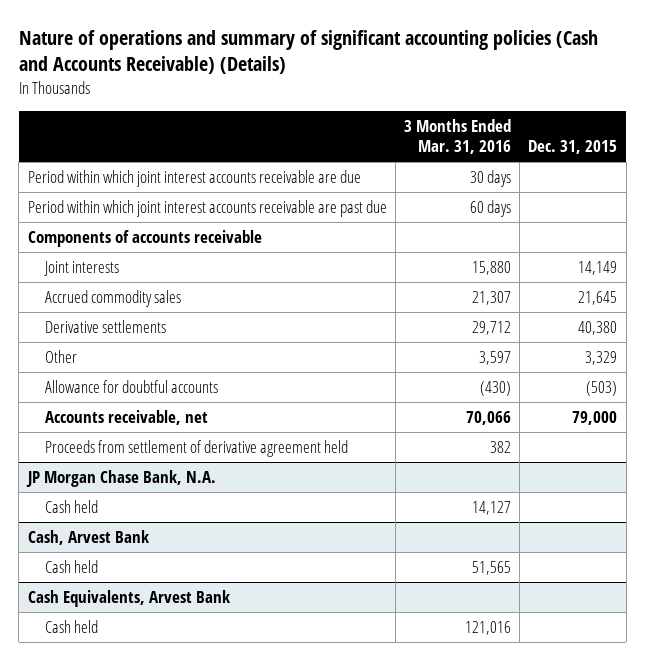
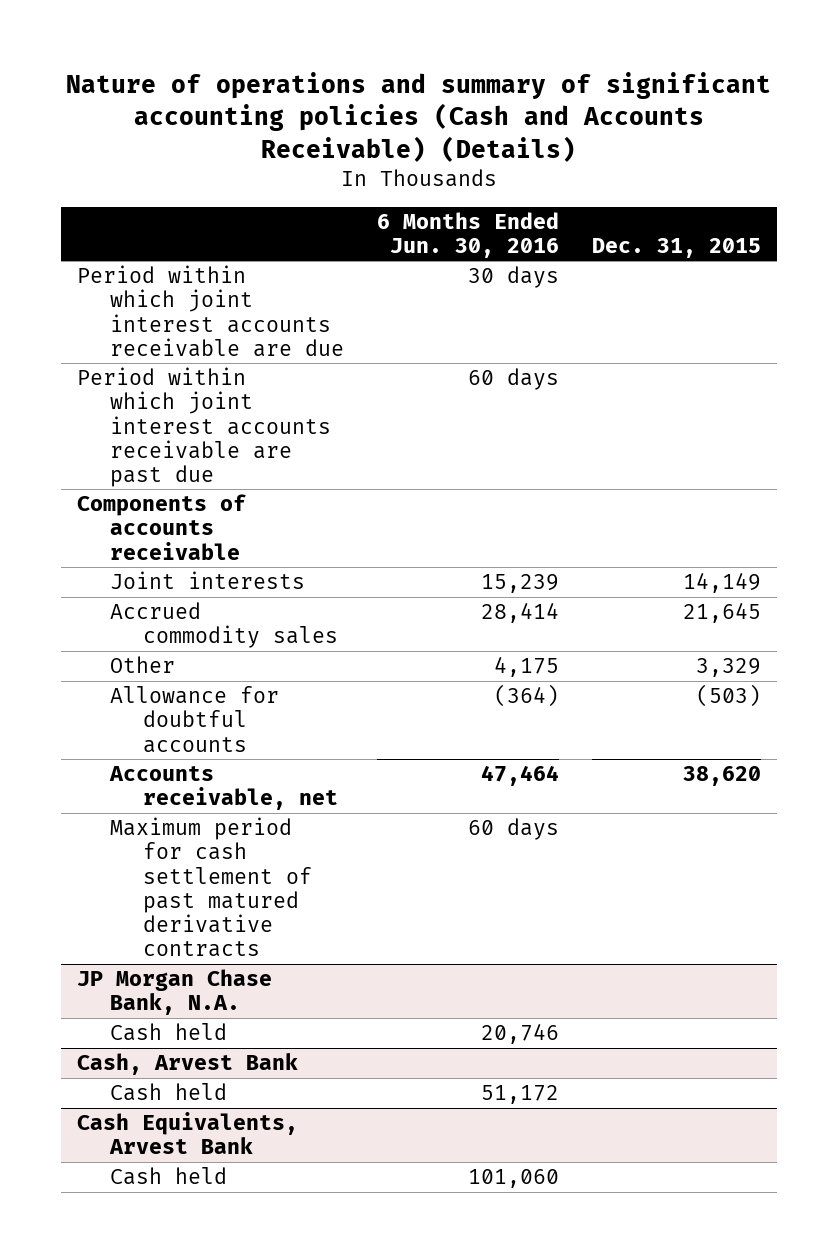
[403,119,511,155] 3 Months Ended Mar. 31, 2016 -> none
none -> [376,211,559,258] 6 Months Ended Jun. 30, 2016
[44,320,166,334] Derivative settlements -> none
[44,440,348,458] Proceeds from settlement of derivative agreement held -> none
[572,411,618,426] 79,000 -> [682,766,761,787] 38,620
none -> [109,817,312,958] Maximum period for cash settlement of past matured derivative contracts

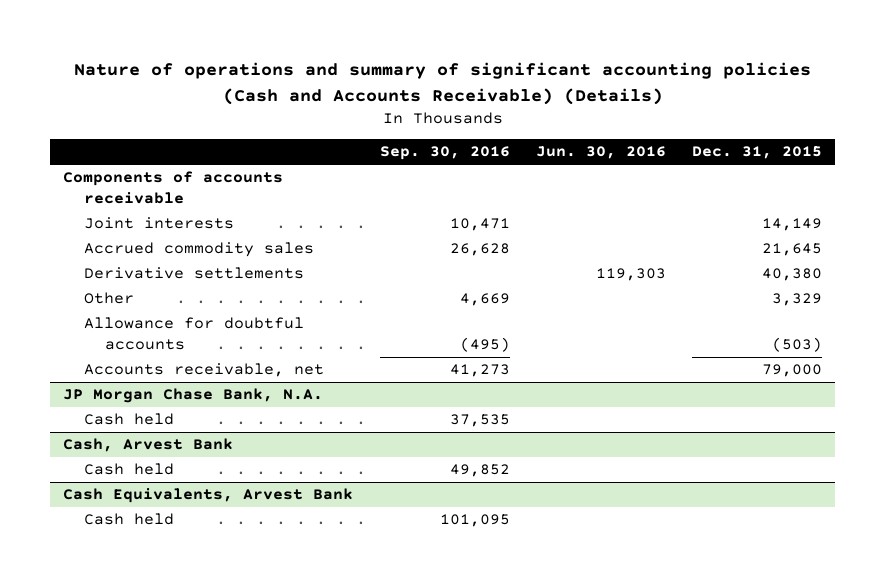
[376,211,559,258] 6 Months Ended Jun. 30, 2016 -> none
none -> [379,146,510,161] Sep. 30, 2016
none -> [535,146,666,160] Jun. 30, 2016
[77,265,344,357] Period within which joint interest accounts receivable are due -> none
[77,367,331,487] Period within which joint interest accounts receivable are past due -> none
none -> [84,267,305,280] Derivative settlements
[109,817,312,958] Maximum period for cash settlement of past matured derivative contracts -> none
[682,766,761,787] 38,620 -> [762,364,823,378] 79,000

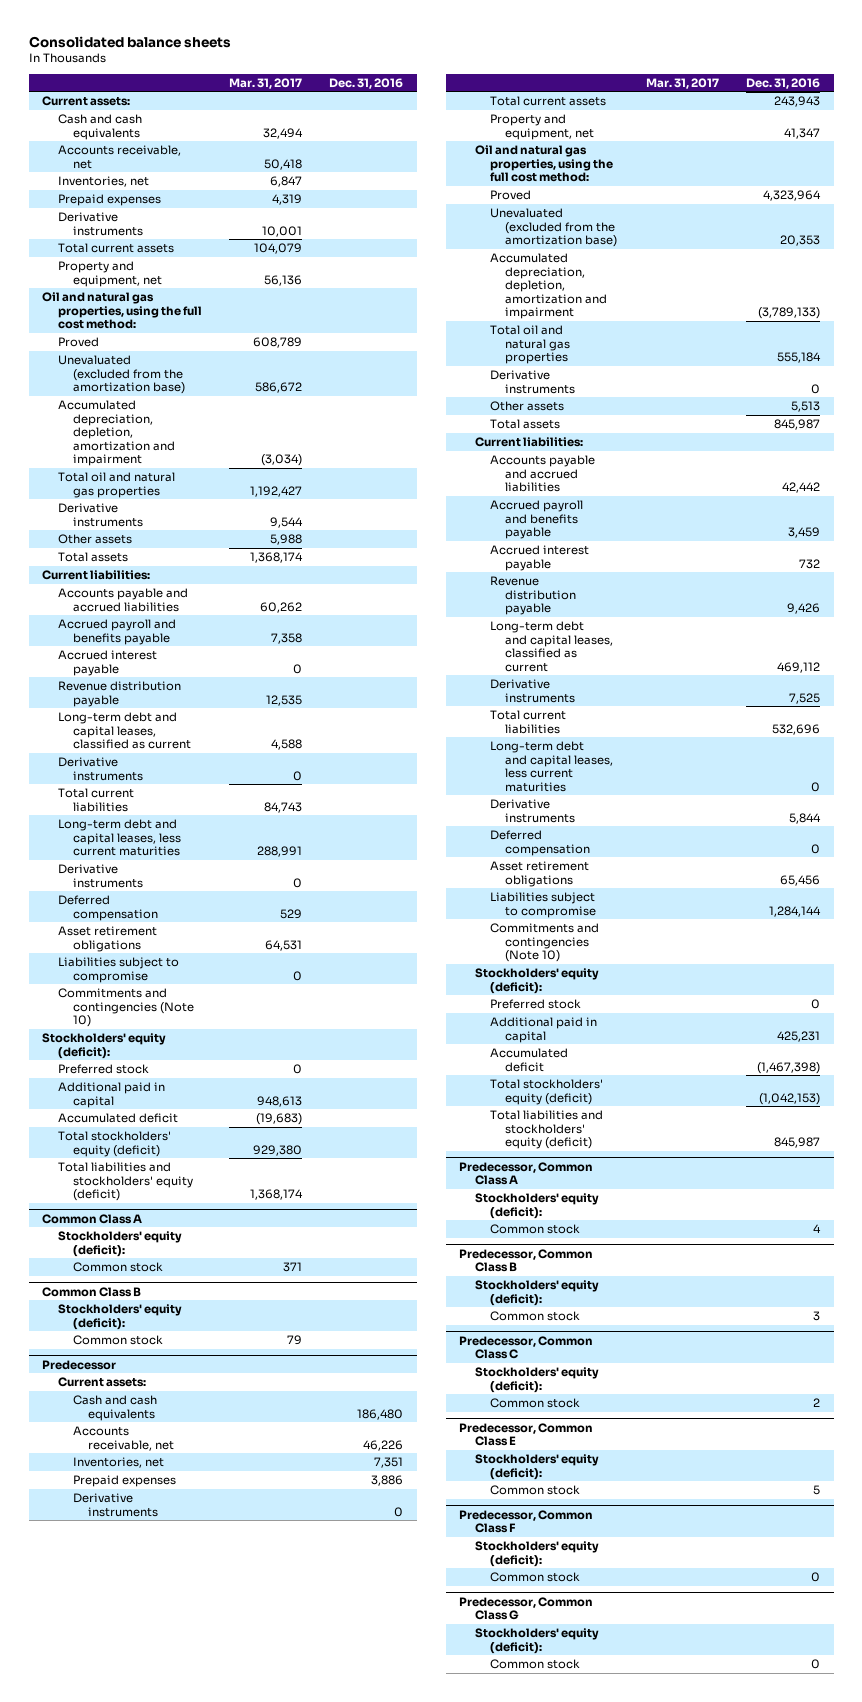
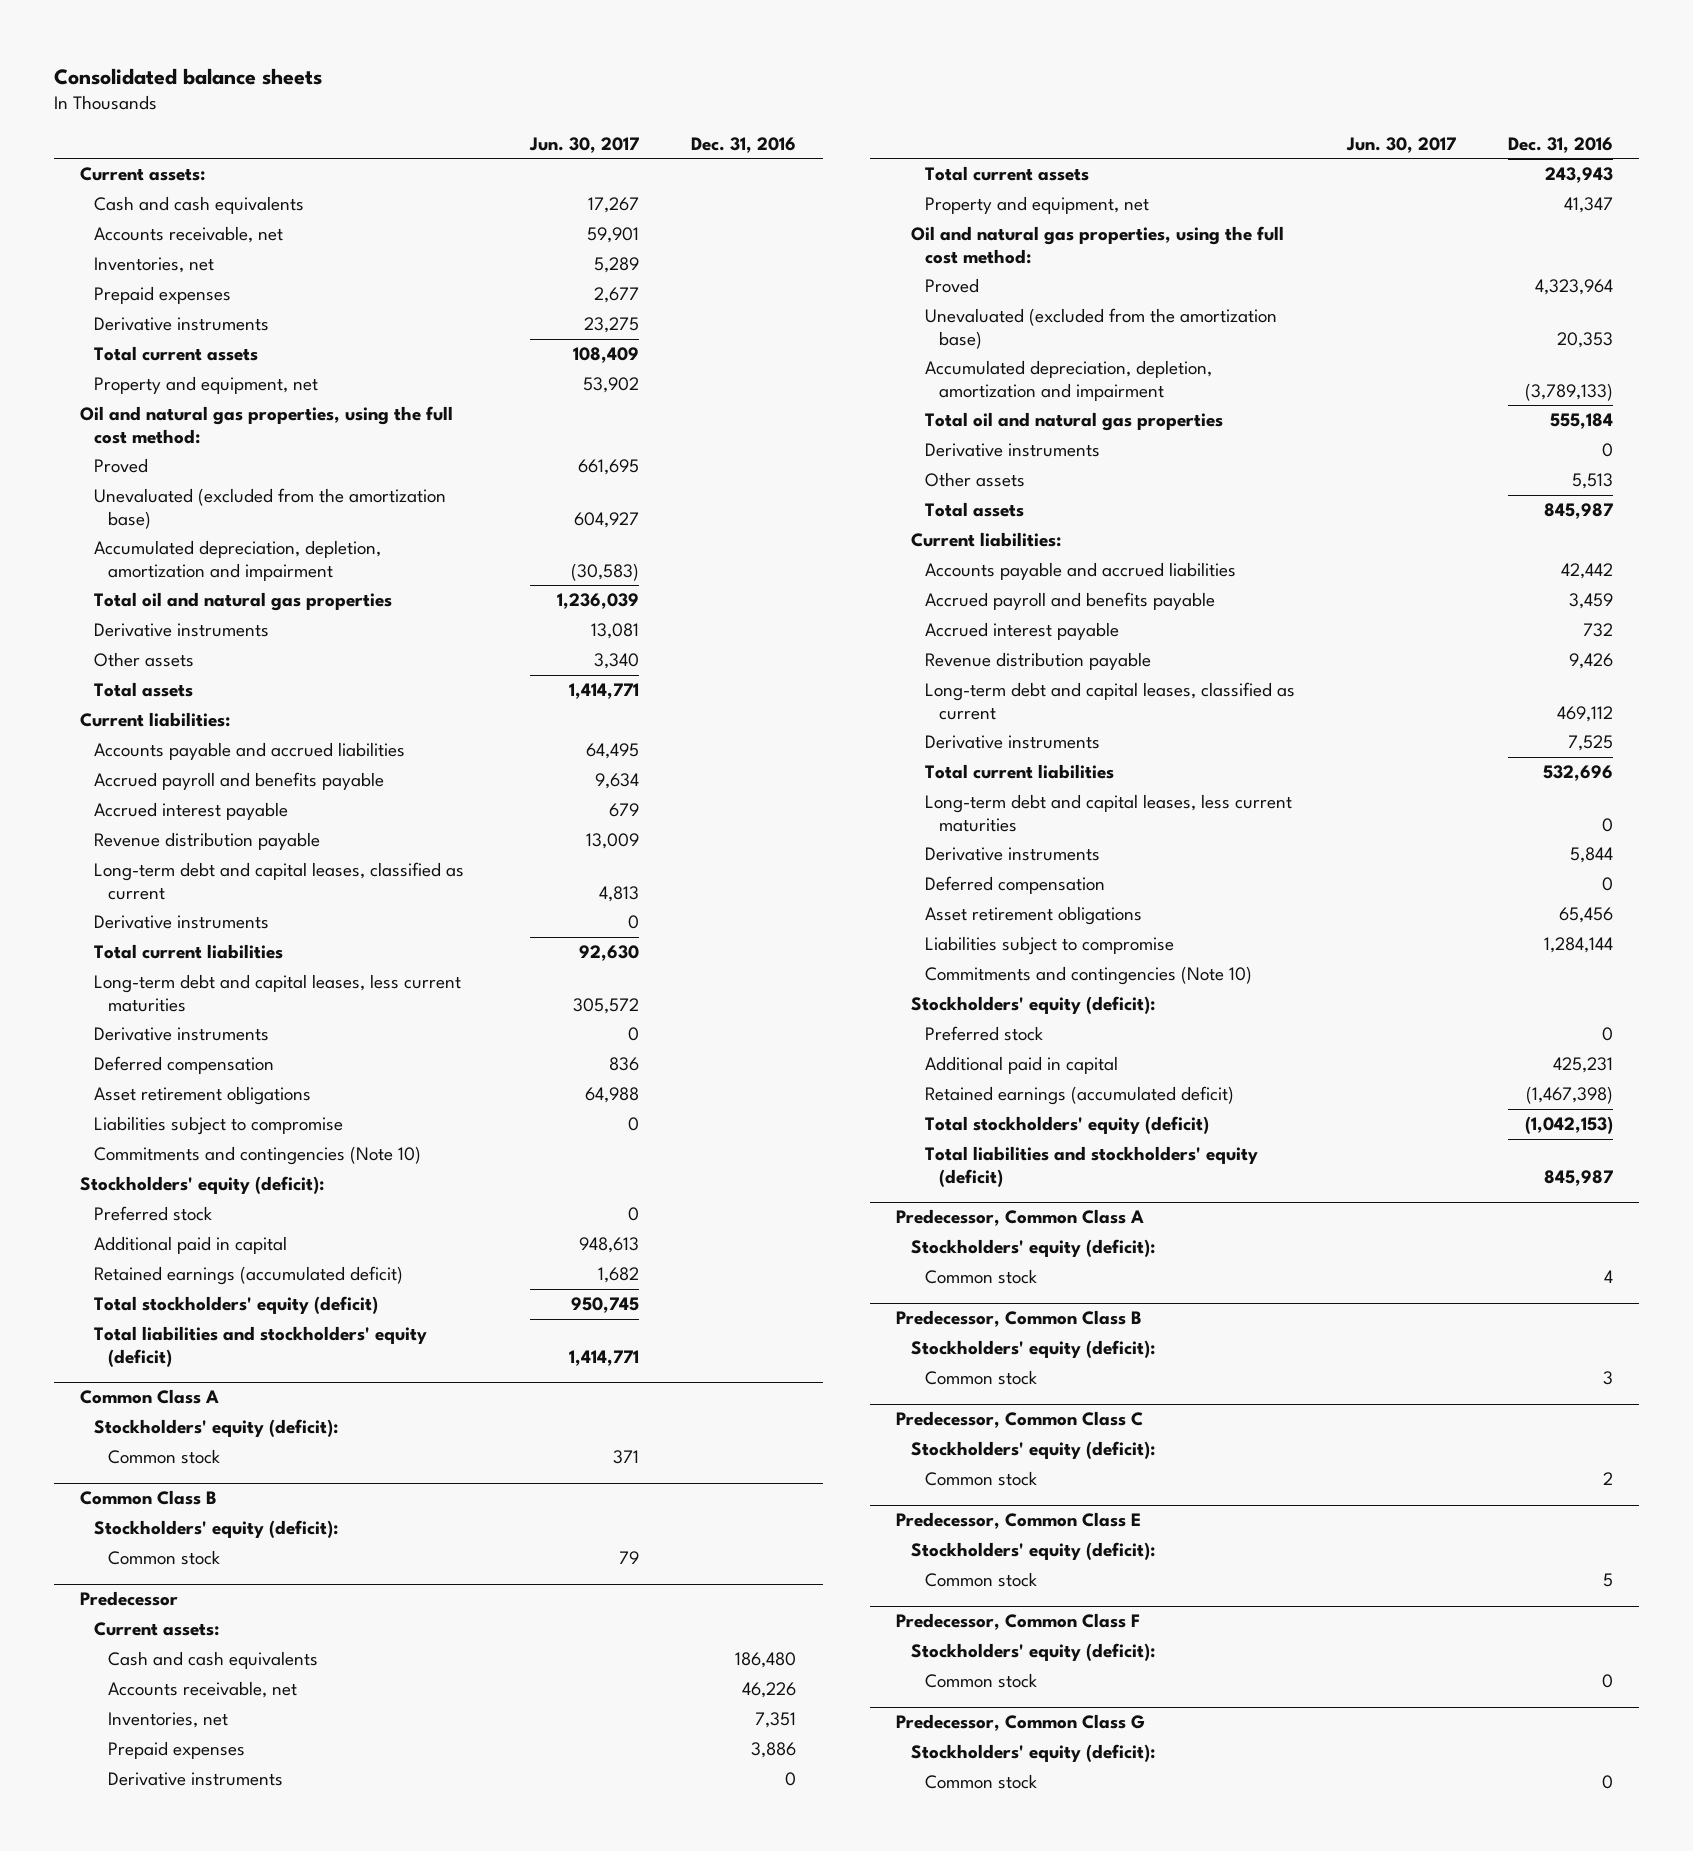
[228,77,302,89] Mar. 31, 2017 -> none
none -> [529,136,640,153] Jun. 30, 2017
[57,1112,178,1123] Accumulated deficit -> [94,1266,404,1286] Retained earnings (accumulated deficit)
[489,1047,568,1072] Accumulated deficit -> [924,1086,1234,1106] Retained earnings (accumulated deficit)

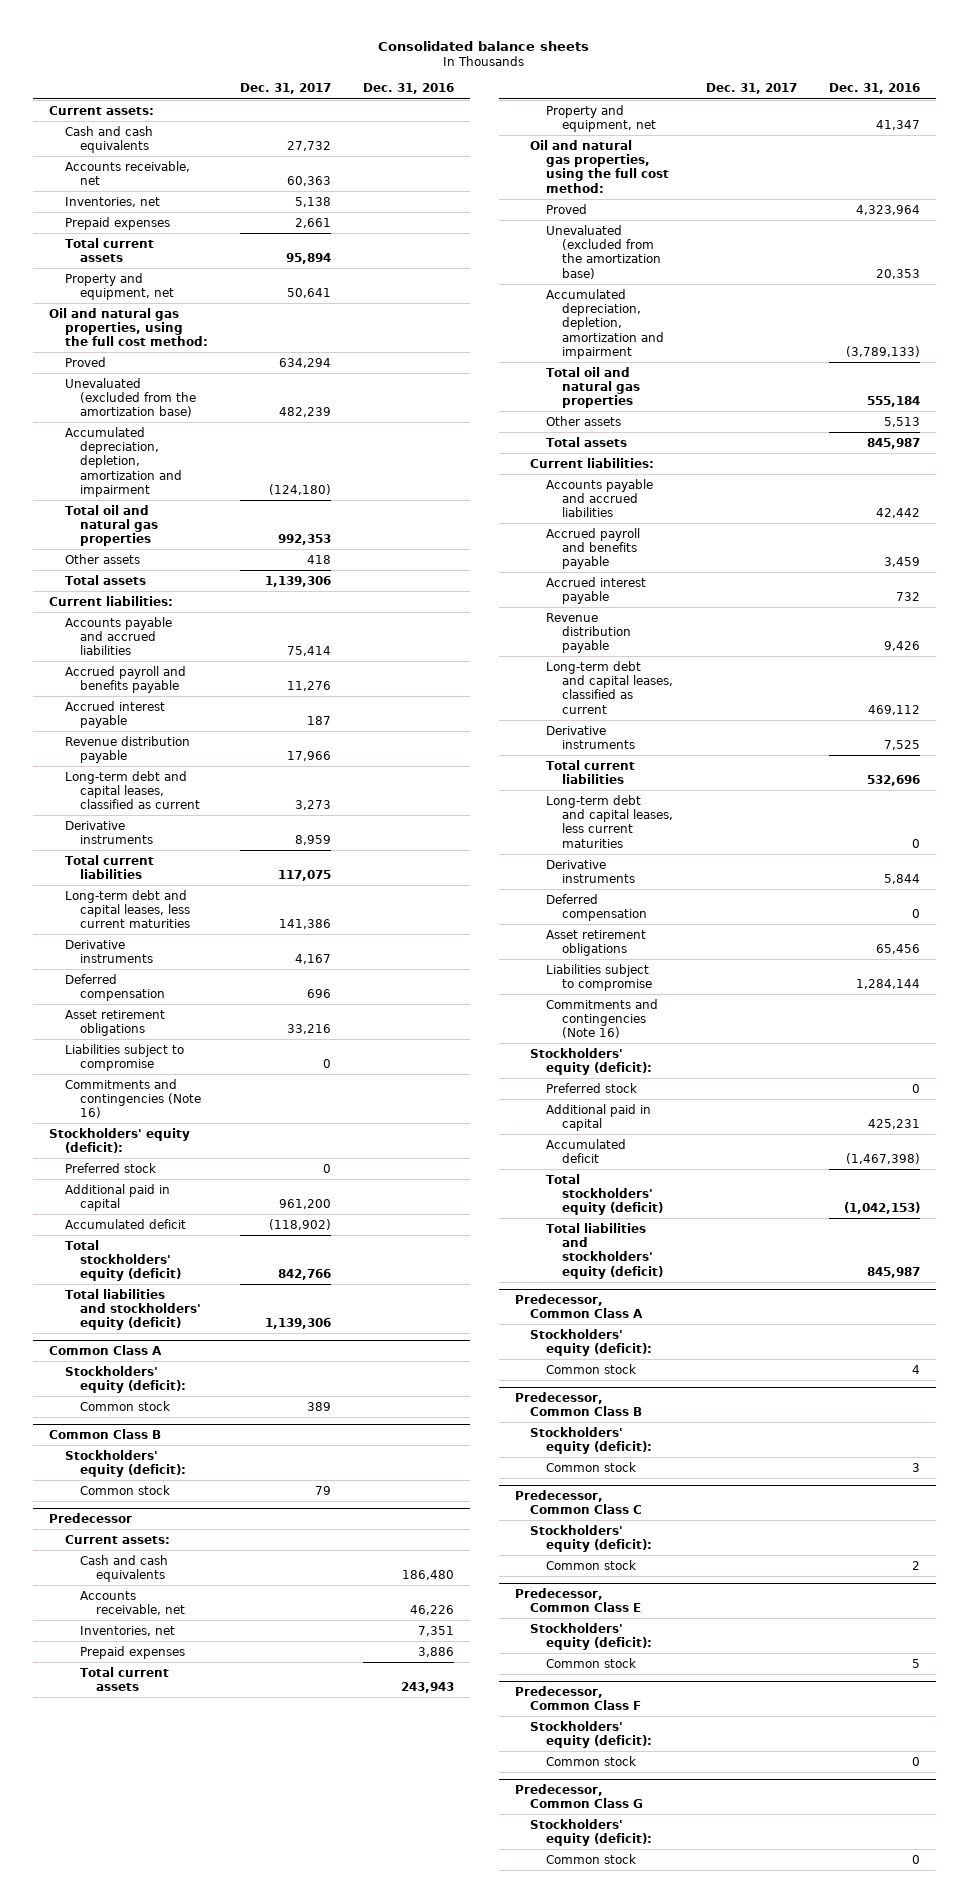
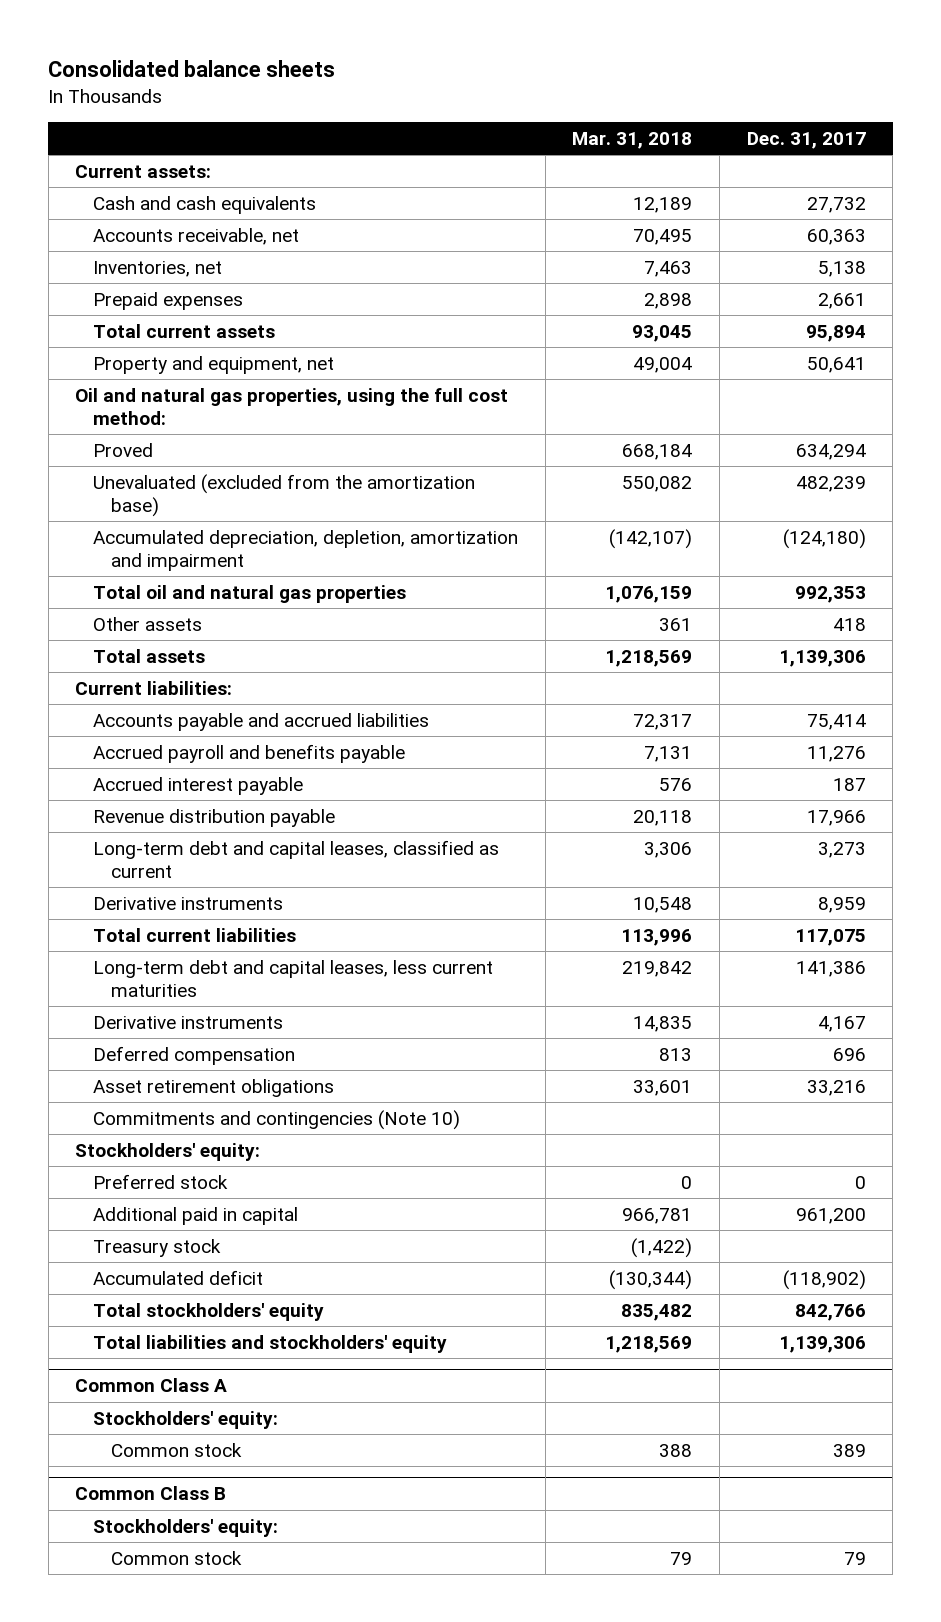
[362,83,454,95] Dec. 31, 2016 -> none
none -> [572,131,693,149] Mar. 31, 2018
[64,1043,184,1071] Liabilities subject to compromise -> none
[64,1078,202,1119] Commitments and contingencies (Note 16) -> [93,1109,461,1130] Commitments and contingencies (Note 10)
[49,1127,191,1153] Stockholders' equity (deficit): -> [75,1142,261,1161] Stockholders' equity:
none -> [93,1238,222,1257] Treasury stock
[64,1239,182,1282] Total stockholders' equity (deficit) -> [93,1302,325,1321] Total stockholders' equity
[64,1288,202,1331] Total liabilities and stockholders' equity (deficit) -> [93,1334,448,1353] Total liabilities and stockholders' equity
[64,1365,187,1393] Stockholders' equity (deficit): -> [93,1410,279,1429] Stockholders' equity:
[64,1449,187,1477] Stockholders' equity (deficit): -> [93,1518,279,1537] Stockholders' equity:
[49,1512,133,1523] Predecessor -> none
[64,1534,170,1544] Current assets: -> none
[80,1554,169,1582] Cash and cash equivalents -> none
[80,1590,185,1615] Accounts receivable, net -> none
[80,1625,176,1636] Inventories, net -> none
[80,1645,186,1659] Prepaid expenses -> none
[80,1666,170,1691] Total current assets -> none
[546,104,656,132] Property and equipment, net -> none
[530,139,670,193] Oil and natural gas properties, using the full cost method: -> none
[546,203,588,214] Proved -> none
[546,224,661,279] Unevaluated (excluded from the amortization base) -> none
[546,288,664,359] Accumulated depreciation, depletion, amortization and impairment -> none
[546,366,640,409] Total oil and natural gas properties -> none
[546,415,622,426] Other assets -> none
[546,436,628,447] Total assets -> none
[530,457,655,468] Current liabilities: -> none
[546,478,654,518] Accounts payable and accrued liabilities -> none
[546,527,641,570] Accrued payroll and benefits payable -> none
[546,576,647,604] Accrued interest payable -> none
[546,612,631,654] Revenue distribution payable -> none
[546,660,673,714] Long-term debt and capital leases, classified as current -> none
[546,725,635,749] Derivative instruments -> none
[546,759,636,784] Total current liabilities -> none
[546,794,673,848] Long-term debt and capital leases, less current maturities -> none
[546,859,635,883] Derivative instruments -> none
[546,893,647,921] Deferred compensation -> none
[546,929,647,956] Asset retirement obligations -> none
[546,963,652,991] Liabilities subject to compromise -> none
[546,998,659,1039] Commitments and contingencies (Note 16) -> none
[530,1047,653,1075] Stockholders' equity (deficit): -> none
[546,1082,638,1093] Preferred stock -> none
[546,1103,652,1131] Additional paid in capital -> none
[546,1138,627,1163] Accumulated deficit -> none
[546,1173,663,1216] Total stockholders' equity (deficit) -> none
[546,1222,663,1279] Total liabilities and stockholders' equity (deficit) -> none
[514,1293,644,1319] Predecessor, Common Class A -> none
[530,1328,653,1356] Stockholders' equity (deficit): -> none
[546,1363,637,1374] Common stock -> none
[514,1391,643,1417] Predecessor, Common Class B -> none
[530,1426,653,1454] Stockholders' equity (deficit): -> none
[546,1461,637,1472] Common stock -> none
[514,1489,643,1515] Predecessor, Common Class C -> none
[530,1524,653,1552] Stockholders' equity (deficit): -> none
[546,1559,637,1570] Common stock -> none
[514,1587,642,1613] Predecessor, Common Class E -> none
[530,1622,653,1650] Stockholders' equity (deficit): -> none
[546,1657,637,1668] Common stock -> none
[514,1685,642,1711] Predecessor, Common Class F -> none
[530,1720,653,1748] Stockholders' equity (deficit): -> none
[546,1755,637,1766] Common stock -> none
[514,1783,644,1809] Predecessor, Common Class G -> none
[530,1818,653,1846] Stockholders' equity (deficit): -> none
[546,1853,637,1864] Common stock -> none

